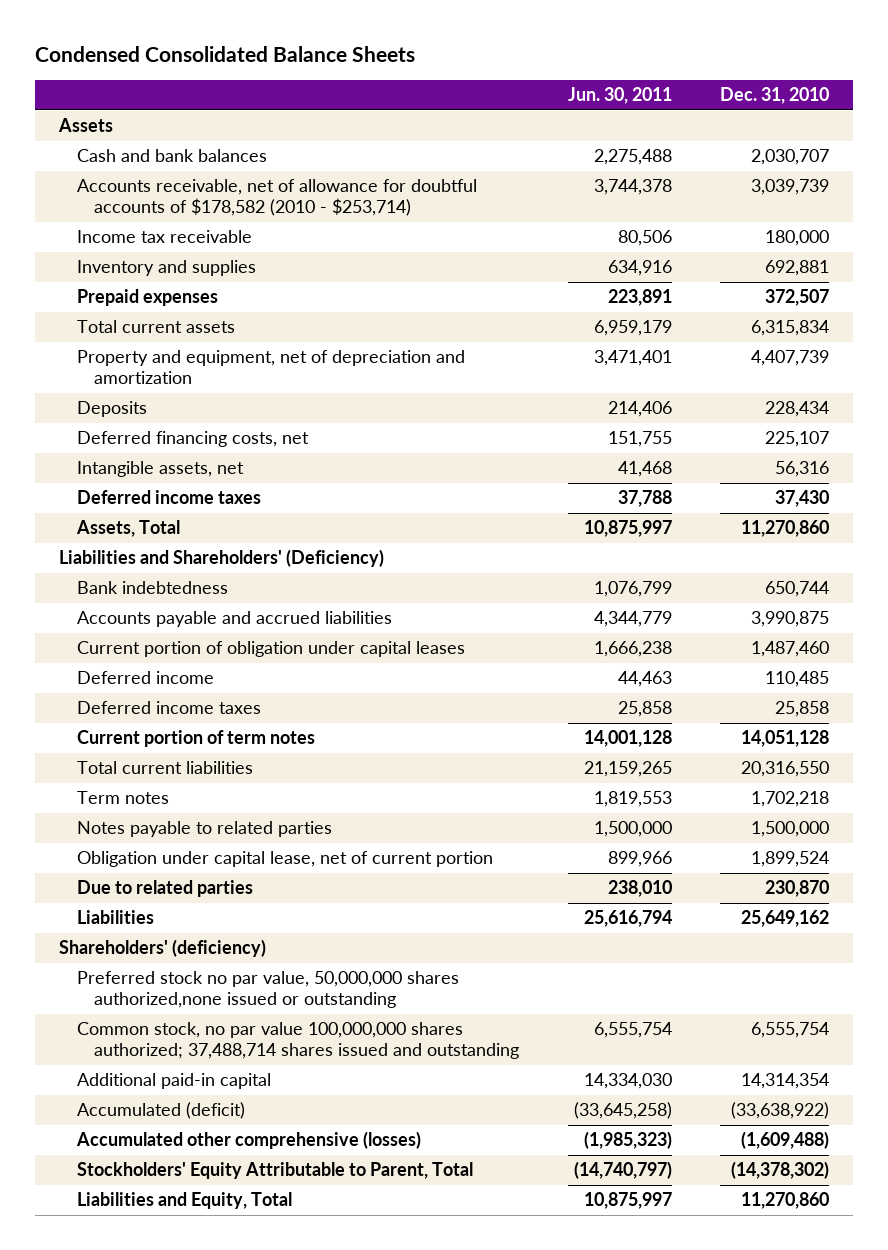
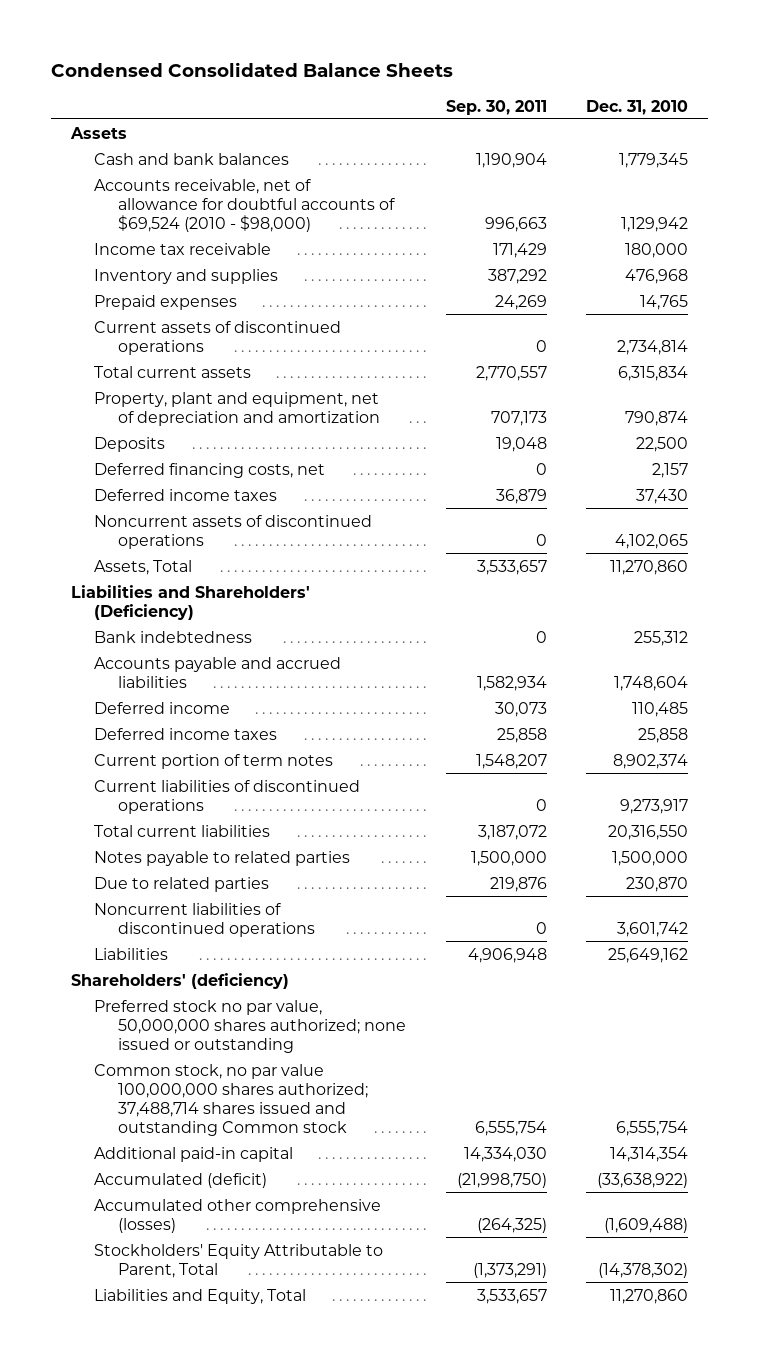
[567,86,672,104] Jun. 30, 2011 -> none
none -> [445,99,547,115] Sep. 30, 2011
[750,149,829,166] 2,030,707 -> [619,152,689,168] 1,779,345
[76,179,477,216] Accounts receivable, net of allowance for doubtful accounts of $178,582 (2010 - $253,714) -> [94,178,395,232] Accounts receivable, net of allowance for doubtful accounts of $69,524 (2010 - $98,000)
[750,179,829,196] 3,039,739 -> [621,216,689,232] 1,129,942
[764,260,829,277] 692,881 -> [625,268,689,284] 476,968
[764,289,829,307] 372,507 -> [640,294,689,310] 14,765
none -> [94,320,342,355] Current assets of discontinued operations
[76,461,244,478] Intangible assets, net -> none
[76,350,465,384] Property and equipment, net of depreciation and amortization -> [94,391,380,426] Property, plant and equipment, net of depreciation and amortization
[750,350,829,367] 4,407,739 -> [625,410,689,426] 790,874
[764,401,829,418] 228,434 -> [636,436,689,452] 22,500
[764,431,829,448] 225,107 -> [652,462,689,478] 2,157
none -> [94,514,373,549] Noncurrent assets of discontinued operations
[76,641,465,658] Current portion of obligation under capital leases -> none
[764,581,829,598] 650,744 -> [634,630,689,646] 255,312
[750,611,829,628] 3,990,875 -> [614,675,689,691] 1,748,604
[740,730,829,748] 14,051,128 -> [613,753,689,769] 8,902,374
none -> [94,779,361,814] Current liabilities of discontinued operations
[76,791,169,805] Term notes -> none
[76,851,493,868] Obligation under capital lease, net of current portion -> none
none -> [94,902,315,937] Noncurrent liabilities of discontinued operations
[76,971,459,1008] Preferred stock no par value, 50,000,000 shares authorized,none issued or outstanding -> [94,999,406,1053] Preferred stock no par value, 50,000,000 shares authorized; none issued or outstanding
[76,1022,520,1059] Common stock, no par value 100,000,000 shares authorized; 37,488,714 shares issued and outstanding -> [94,1063,368,1136] Common stock, no par value 100,000,000 shares authorized; 37,488,714 shares issued and outstanding Common stock

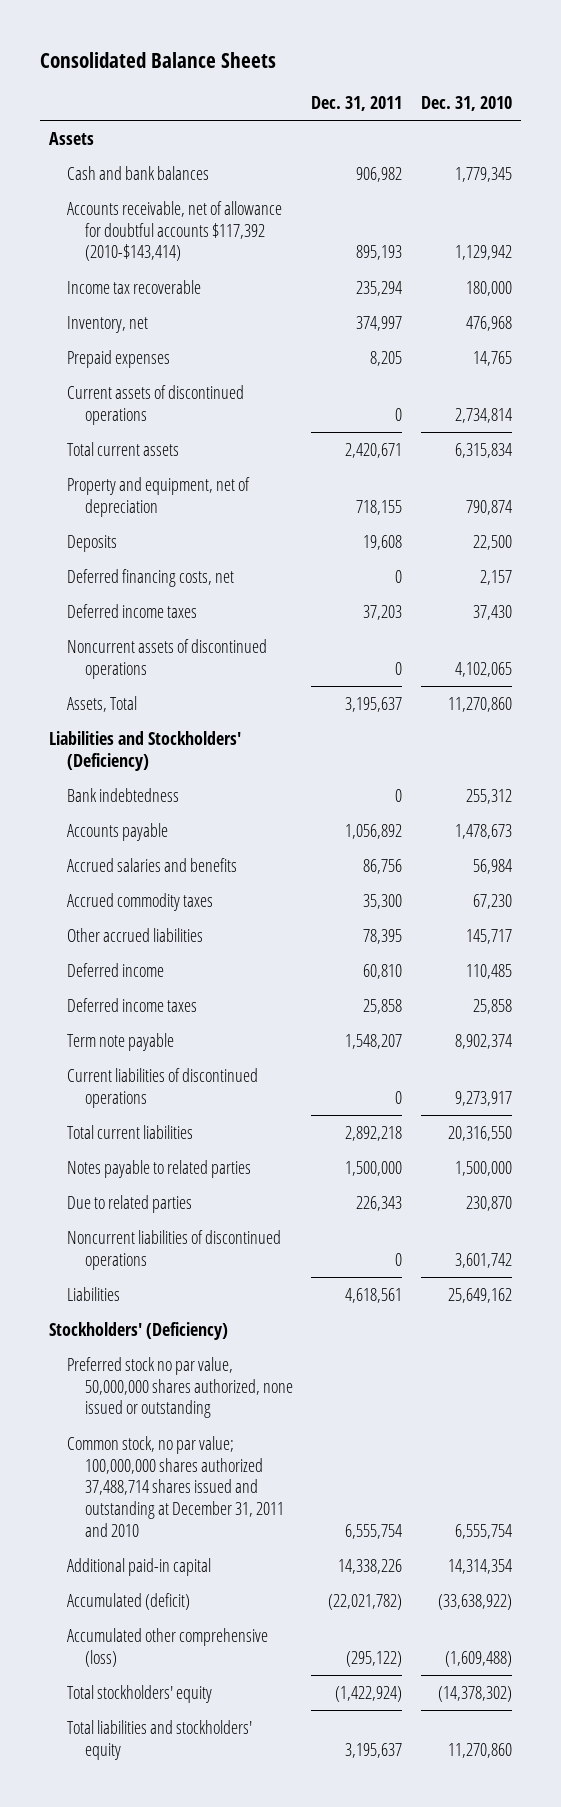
[51,61,454,77] Condensed Consolidated Balance Sheets -> [40,51,277,68] Consolidated Balance Sheets
[445,99,547,115] Sep. 30, 2011 -> none
none -> [311,96,403,112] Dec. 31, 2011
[94,178,395,232] Accounts receivable, net of allowance for doubtful accounts of $69,524 (2010 - $98,000) -> [67,200,283,262] Accounts receivable, net of allowance for doubtful accounts $117,392 (2010-$143,414)
[94,242,272,255] Income tax receivable -> [67,279,202,294] Income tax recoverable
[94,268,279,284] Inventory and supplies -> [67,315,149,333] Inventory, net
[94,391,380,426] Property, plant and equipment, net of depreciation and amortization -> [67,476,251,517] Property and equipment, net of depreciation
[71,584,311,620] Liabilities and Shareholders' (Deficiency) -> [49,730,242,771] Liabilities and Stockholders' (Deficiency)
[94,656,342,688] Accounts payable and accrued liabilities -> none
none -> [67,822,169,841] Accounts payable
none -> [67,857,238,872] Accrued salaries and benefits
none -> [67,892,214,911] Accrued commodity taxes
none -> [67,927,204,942] Other accrued liabilities
[94,753,334,769] Current portion of term notes -> [67,1032,175,1051] Term note payable
[71,972,290,989] Shareholders' (deficiency) -> [49,1321,229,1340] Stockholders' (Deficiency)
[94,999,406,1053] Preferred stock no par value, 50,000,000 shares authorized; none issued or outstanding -> [67,1356,294,1419] Preferred stock no par value, 50,000,000 shares authorized, none issued or outstanding
[94,1063,368,1136] Common stock, no par value 100,000,000 shares authorized; 37,488,714 shares issued and outstanding Common stock -> [67,1435,285,1538] Common stock, no par value; 100,000,000 shares authorized 37,488,714 shares issued and outstanding at December 31, 2011 and 2010
[94,1198,382,1233] Accumulated other comprehensive (losses) -> [67,1627,269,1667] Accumulated other comprehensive (loss)
[94,1243,384,1278] Stockholders' Equity Attributable to Parent, Total -> [67,1684,213,1703] Total stockholders' equity
[94,1288,307,1304] Liabilities and Equity, Total -> [67,1719,253,1760] Total liabilities and stockholders' equity

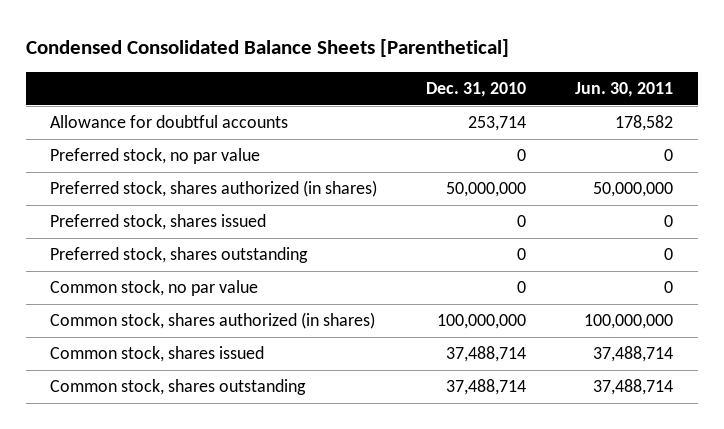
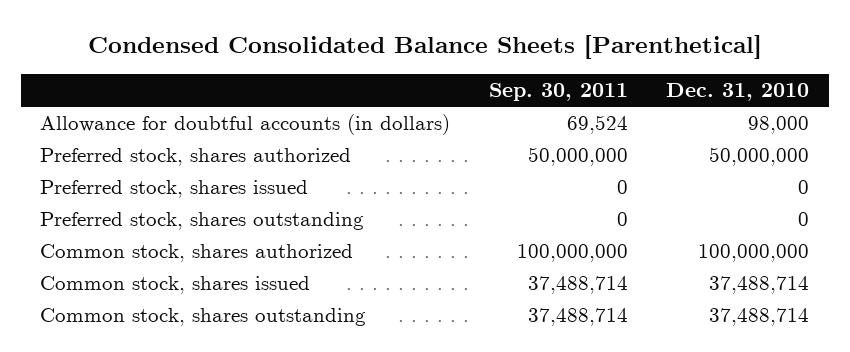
[575,82,674,98] Jun. 30, 2011 -> none
none -> [488,83,628,102] Sep. 30, 2011
[50,148,261,165] Preferred stock, no par value -> none
[50,115,289,129] Allowance for doubtful accounts -> [40,114,451,136] Allowance for doubtful accounts (in dollars)
[468,116,527,132] 253,714 -> [748,116,810,135] 98,000
[50,180,378,198] Preferred stock, shares authorized (in shares) -> [40,148,352,167] Preferred stock, shares authorized
[50,280,259,297] Common stock, no par value -> none
[50,312,376,330] Common stock, shares authorized (in shares) -> [40,244,354,263] Common stock, shares authorized

